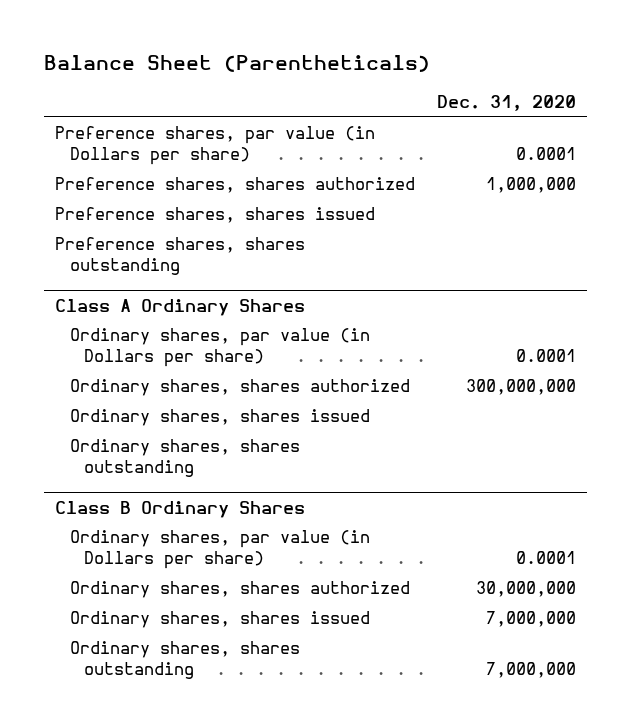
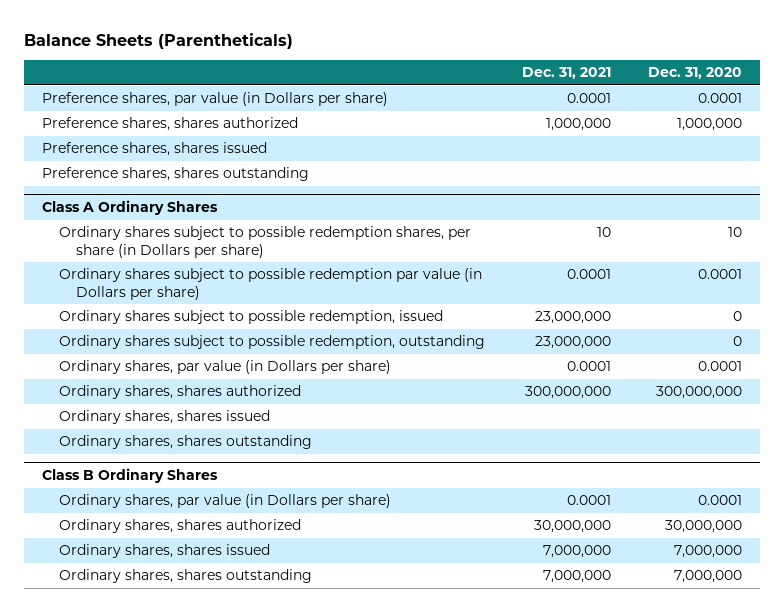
[44,55,431,73] Balance Sheet (Parentheticals) -> [23,32,293,49] Balance Sheets (Parentheticals)
none -> [522,67,612,80] Dec. 31, 2021
none -> [59,226,472,258] Ordinary shares subject to possible redemption shares, per share (in Dollars per share)
none -> [59,268,483,300] Ordinary shares subject to possible redemption par value (in Dollars per share)
none -> [59,310,444,325] Ordinary shares subject to possible redemption, issued
none -> [59,335,486,350] Ordinary shares subject to possible redemption, outstanding

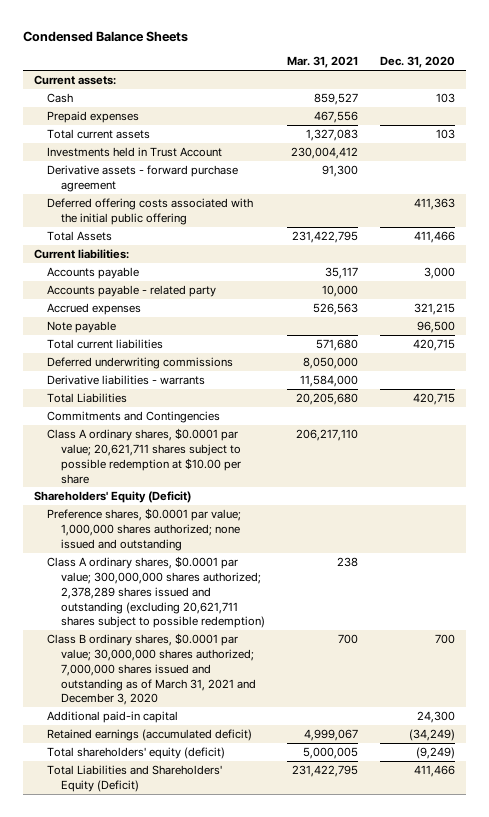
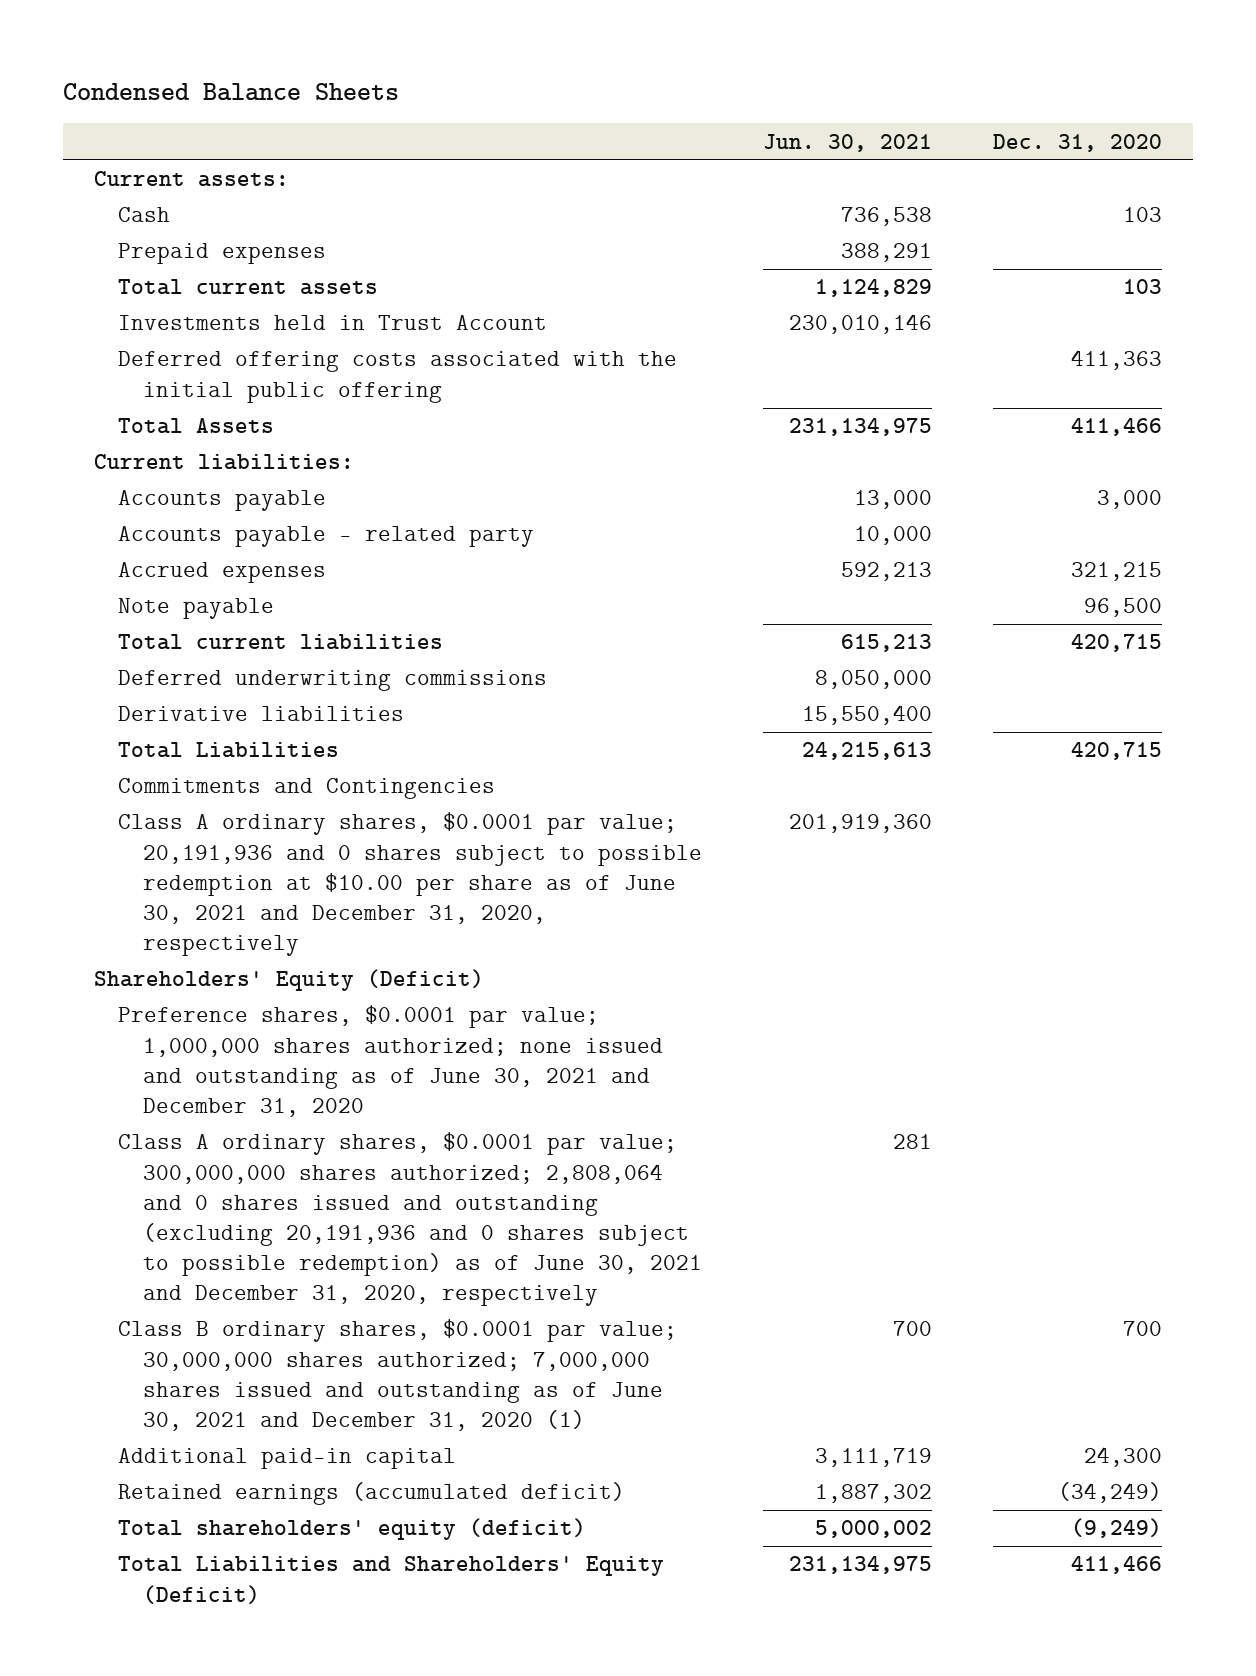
[286,56,358,69] Mar. 31, 2021 -> none
none -> [762,133,932,152] Jun. 30, 2021
[47,165,239,192] Derivative assets - forward purchase agreement -> none
[47,375,206,386] Derivative liabilities - warrants -> [118,706,405,722] Derivative liabilities
[47,428,241,484] Class A ordinary shares, $0.0001 par value; 20,621,711 shares subject to possible redemption at $10.00 per share -> [118,812,702,957] Class A ordinary shares, $0.0001 par value; 20,191,936 and 0 shares subject to possible redemption at $10.00 per share as of June 30, 2021 and December 31, 2020, respectively
[47,508,242,551] Preference shares, $0.0001 par value; 1,000,000 shares authorized; none issued and outstanding -> [118,1005,663,1117] Preference shares, $0.0001 par value; 1,000,000 shares authorized; none issued and outstanding as of June 30, 2021 and December 31, 2020
[47,556,265,629] Class A ordinary shares, $0.0001 par value; 300,000,000 shares authorized; 2,378,289 shares issued and outstanding (excluding 20,621,711 shares subject to possible redemption) -> [118,1132,702,1307] Class A ordinary shares, $0.0001 par value; 300,000,000 shares authorized; 2,808,064 and 0 shares issued and outstanding (excluding 20,191,936 and 0 shares subject to possible redemption) as of June 30, 2021 and December 31, 2020, respectively
[47,633,256,706] Class B ordinary shares, $0.0001 par value; 30,000,000 shares authorized; 7,000,000 shares issued and outstanding as of March 31, 2021 and December 3, 2020 -> [118,1319,678,1431] Class B ordinary shares, $0.0001 par value; 30,000,000 shares authorized; 7,000,000 shares issued and outstanding as of June 30, 2021 and December 31, 2020 (1)

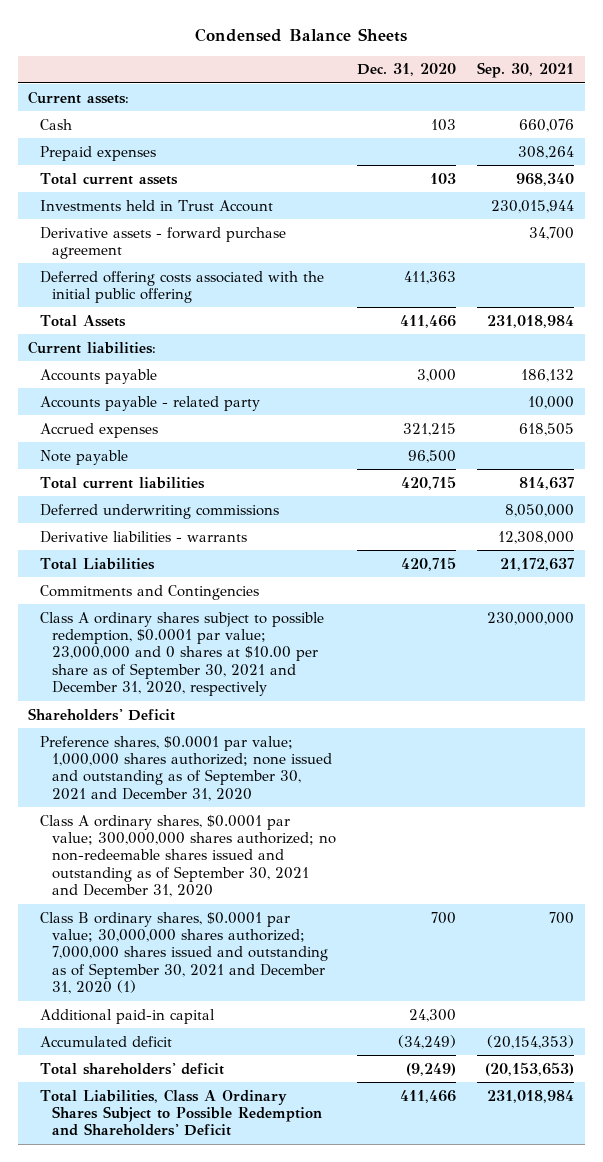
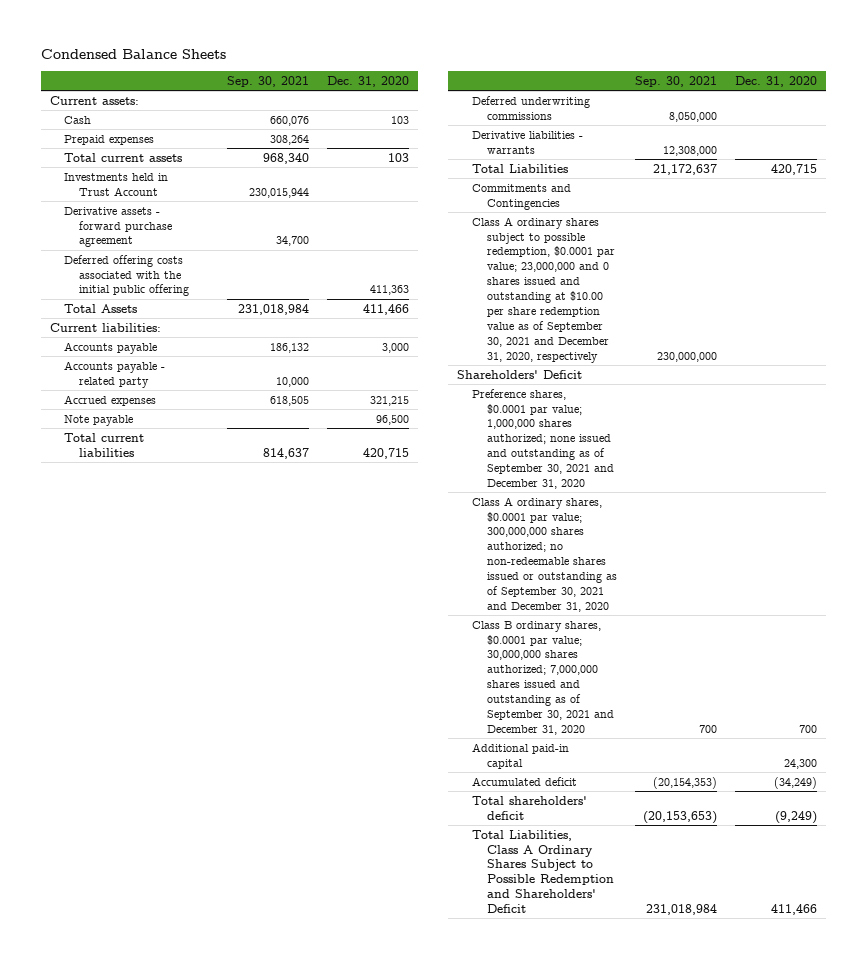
[40,611,325,697] Class A ordinary shares subject to possible redemption, $0.0001 par value; 23,000,000 and 0 shares at $10.00 per share as of September 30, 2021 and December 31, 2020, respectively -> [472,216,616,363] Class A ordinary shares subject to possible redemption, $0.0001 par value; 23,000,000 and 0 shares issued and outstanding at $10.00 per share redemption value as of September 30, 2021 and December 31, 2020, respectively
[40,814,336,898] Class A ordinary shares, $0.0001 par value; 300,000,000 shares authorized; no non-redeemable shares issued and outstanding as of September 30, 2021 and December 31, 2020 -> [472,496,618,613] Class A ordinary shares, $0.0001 par value; 300,000,000 shares authorized; no non-redeemable shares issued or outstanding as of September 30, 2021 and December 31, 2020
[40,911,328,995] Class B ordinary shares, $0.0001 par value; 30,000,000 shares authorized; 7,000,000 shares issued and outstanding as of September 30, 2021 and December 31, 2020 (1) -> [472,620,615,736] Class B ordinary shares, $0.0001 par value; 30,000,000 shares authorized; 7,000,000 shares issued and outstanding as of September 30, 2021 and December 31, 2020

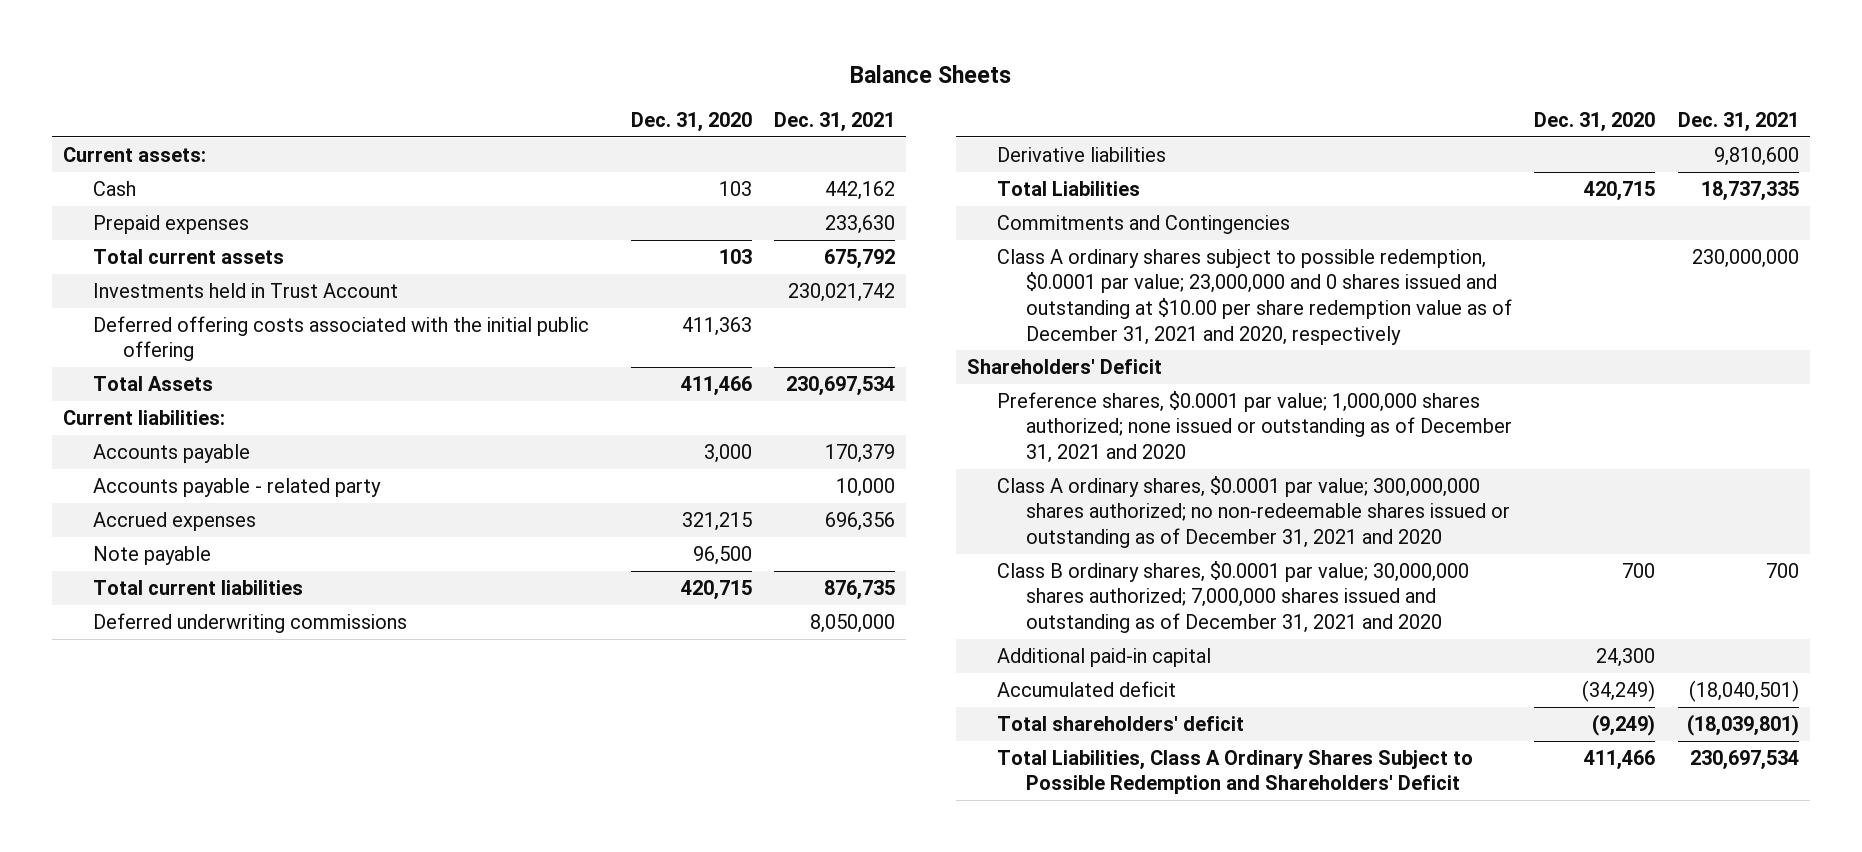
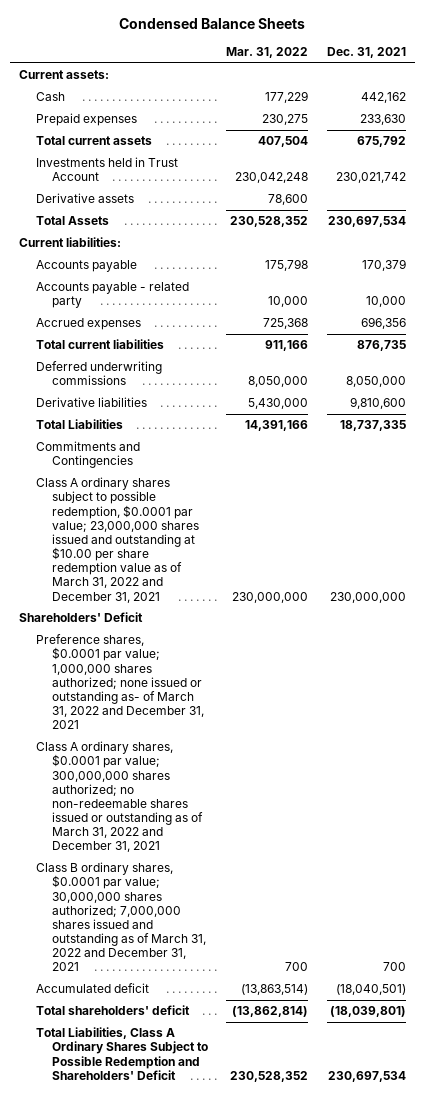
[850,65,1012,84] Balance Sheets -> [119,17,306,29] Condensed Balance Sheets
[630,111,752,132] Dec. 31, 2020 -> none
none -> [226,47,309,59] Mar. 31, 2022
[93,315,590,362] Deferred offering costs associated with the initial public offering -> [35,193,134,204] Derivative assets
[93,545,212,565] Note payable -> none
[996,248,1513,345] Class A ordinary shares subject to possible redemption, $0.0001 par value; 23,000,000 and 0 shares issued and outstanding at $10.00 per share redemption value as of December 31, 2021 and 2020, respectively -> [35,477,200,603] Class A ordinary shares subject to possible redemption, $0.0001 par value; 23,000,000 shares issued and outstanding at $10.00 per share redemption value as of March 31, 2022 and December 31, 2021
[996,647,1211,667] Additional paid-in capital -> none
[996,390,1513,464] Preference shares, $0.0001 par value; 1,000,000 shares authorized; none issued or outstanding as of December 31, 2021 and 2020 -> [35,634,205,730] Preference shares, $0.0001 par value; 1,000,000 shares authorized; none issued or outstanding as- of March 31, 2022 and December 31, 2021
[996,475,1511,549] Class A ordinary shares, $0.0001 par value; 300,000,000 shares authorized; no non-redeemable shares issued or outstanding as of December 31, 2021 and 2020 -> [35,741,204,853] Class A ordinary shares, $0.0001 par value; 300,000,000 shares authorized; no non-redeemable shares issued or outstanding as of March 31, 2022 and December 31, 2021
[996,560,1469,634] Class B ordinary shares, $0.0001 par value; 30,000,000 shares authorized; 7,000,000 shares issued and outstanding as of December 31, 2021 and 2020 -> [35,862,207,972] Class B ordinary shares, $0.0001 par value; 30,000,000 shares authorized; 7,000,000 shares issued and outstanding as of March 31, 2022 and December 31, 2021

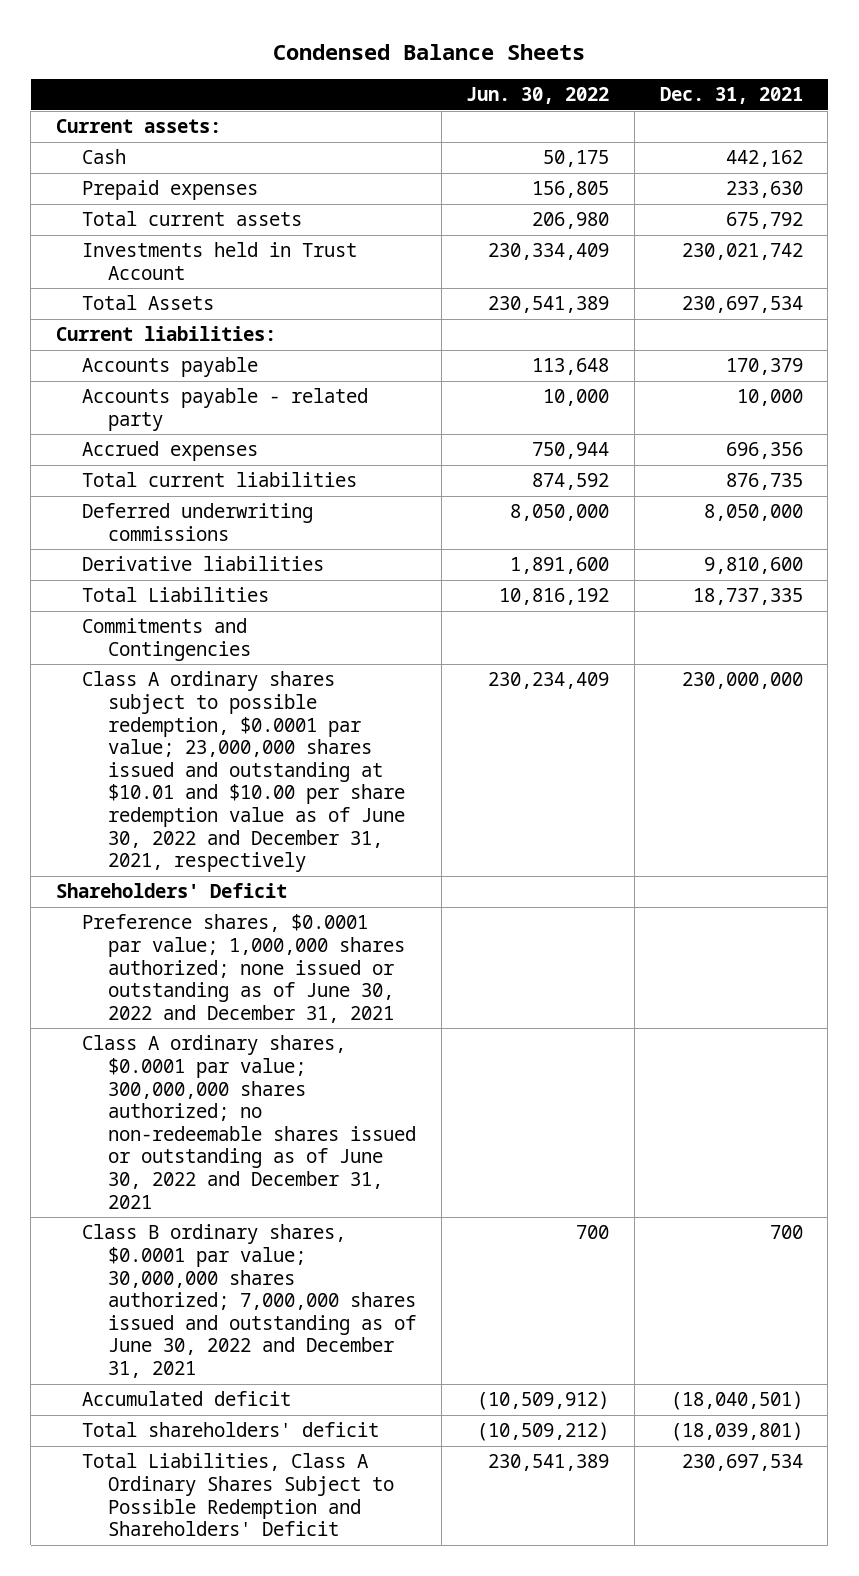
[226,47,309,59] Mar. 31, 2022 -> none
none -> [466,87,610,105] Jun. 30, 2022
[35,193,134,204] Derivative assets -> none
[35,477,200,603] Class A ordinary shares subject to possible redemption, $0.0001 par value; 23,000,000 shares issued and outstanding at $10.00 per share redemption value as of March 31, 2022 and December 31, 2021 -> [81,671,405,873] Class A ordinary shares subject to possible redemption, $0.0001 par value; 23,000,000 shares issued and outstanding at $10.01 and $10.00 per share redemption value as of June 30, 2022 and December 31, 2021, respectively
[35,634,205,730] Preference shares, $0.0001 par value; 1,000,000 shares authorized; none issued or outstanding as- of March 31, 2022 and December 31, 2021 -> [81,914,405,1023] Preference shares, $0.0001 par value; 1,000,000 shares authorized; none issued or outstanding as of June 30, 2022 and December 31, 2021
[35,741,204,853] Class A ordinary shares, $0.0001 par value; 300,000,000 shares authorized; no non-redeemable shares issued or outstanding as of March 31, 2022 and December 31, 2021 -> [81,1035,416,1209] Class A ordinary shares, $0.0001 par value; 300,000,000 shares authorized; no non-redeemable shares issued or outstanding as of June 30, 2022 and December 31, 2021
[35,862,207,972] Class B ordinary shares, $0.0001 par value; 30,000,000 shares authorized; 7,000,000 shares issued and outstanding as of March 31, 2022 and December 31, 2021 -> [81,1224,416,1379] Class B ordinary shares, $0.0001 par value; 30,000,000 shares authorized; 7,000,000 shares issued and outstanding as of June 30, 2022 and December 31, 2021

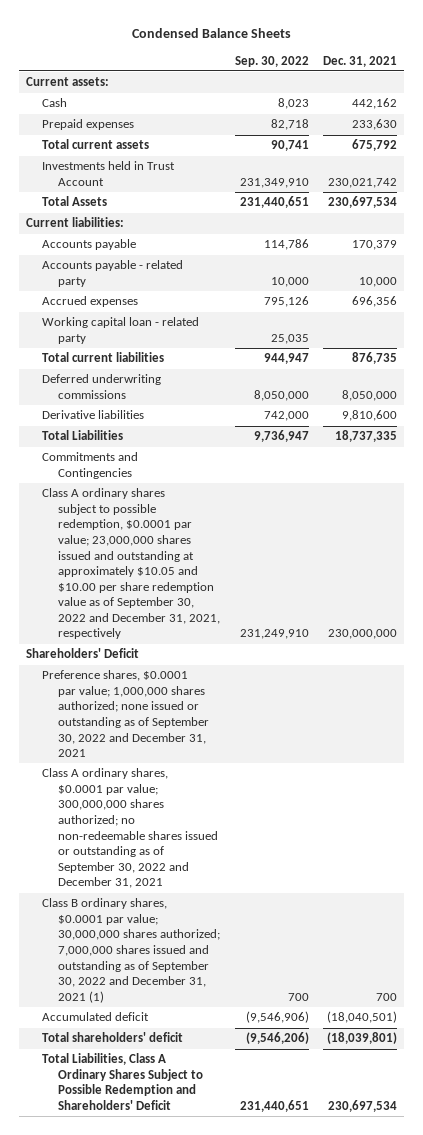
[466,87,610,105] Jun. 30, 2022 -> none
none -> [234,55,309,67] Sep. 30, 2022
none -> [42,317,200,344] Working capital loan - related party
[81,671,405,873] Class A ordinary shares subject to possible redemption, $0.0001 par value; 23,000,000 shares issued and outstanding at $10.01 and $10.00 per share redemption value as of June 30, 2022 and December 31, 2021, respectively -> [42,488,221,640] Class A ordinary shares subject to possible redemption, $0.0001 par value; 23,000,000 shares issued and outstanding at approximately $10.05 and $10.00 per share redemption value as of September 30, 2022 and December 31, 2021, respectively
[81,914,405,1023] Preference shares, $0.0001 par value; 1,000,000 shares authorized; none issued or outstanding as of June 30, 2022 and December 31, 2021 -> [42,670,210,758] Preference shares, $0.0001 par value; 1,000,000 shares authorized; none issued or outstanding as of September 30, 2022 and December 31, 2021
[81,1035,416,1209] Class A ordinary shares, $0.0001 par value; 300,000,000 shares authorized; no non-redeemable shares issued or outstanding as of June 30, 2022 and December 31, 2021 -> [42,768,219,889] Class A ordinary shares, $0.0001 par value; 300,000,000 shares authorized; no non-redeemable shares issued or outstanding as of September 30, 2022 and December 31, 2021
[81,1224,416,1379] Class B ordinary shares, $0.0001 par value; 30,000,000 shares authorized; 7,000,000 shares issued and outstanding as of June 30, 2022 and December 31, 2021 -> [42,898,221,1003] Class B ordinary shares, $0.0001 par value; 30,000,000 shares authorized; 7,000,000 shares issued and outstanding as of September 30, 2022 and December 31, 2021 (1)

